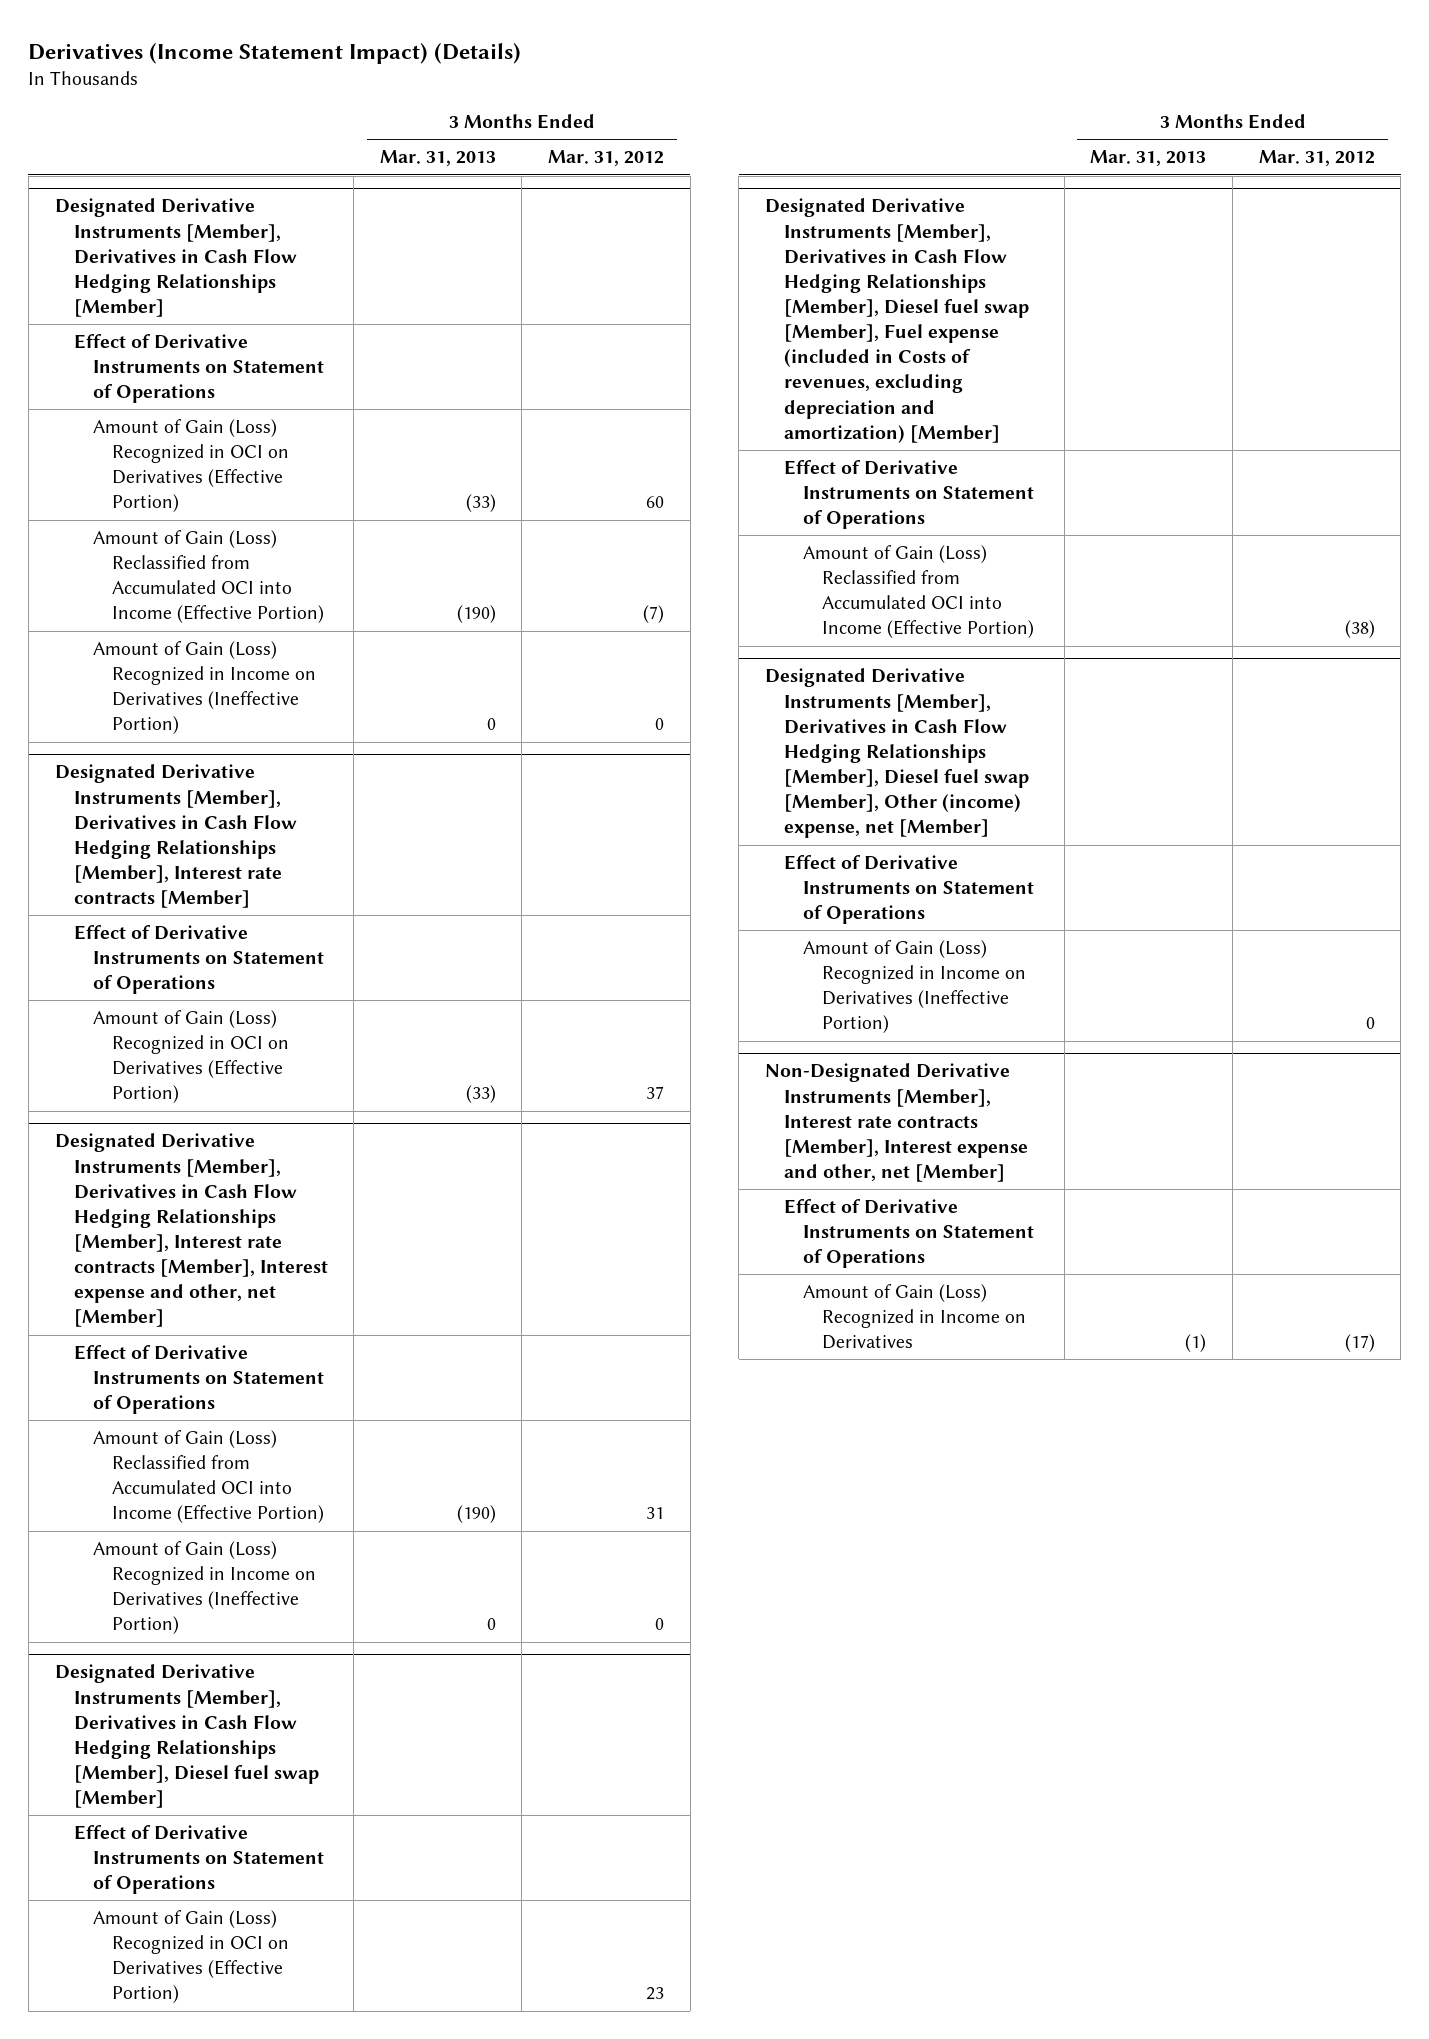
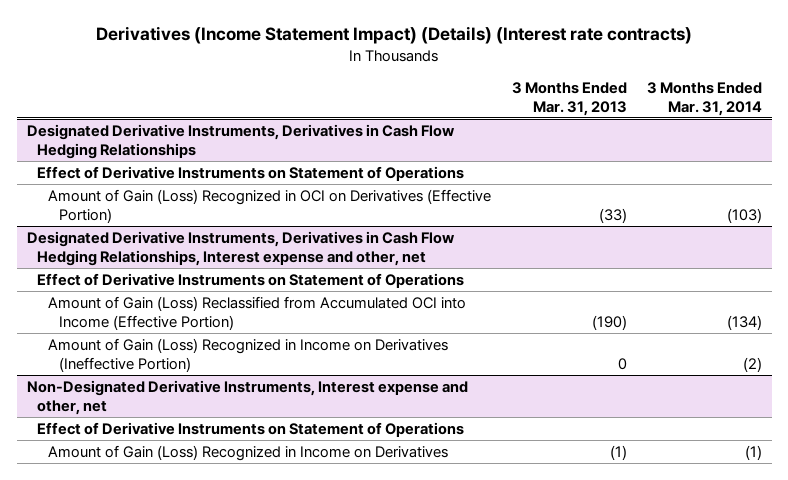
[28,42,522,64] Derivatives (Income Statement Impact) (Details) -> [96,26,693,45] Derivatives (Income Statement Impact) (Details) (Interest rate contracts)
[548,150,665,167] Mar. 31, 2012 -> none
none -> [646,81,762,116] 3 Months Ended Mar. 31, 2014
[73,333,324,404] Effect of Derivative Instruments on Statement of Operations -> none
[92,418,289,513] Amount of Gain (Loss) Recognized in OCI on Derivatives (Effective Portion) -> none
[92,529,324,624] Amount of Gain (Loss) Reclassified from Accumulated OCI into Income (Effective Portion) -> none
[92,640,316,735] Amount of Gain (Loss) Recognized in Income on Derivatives (Ineffective Portion) -> none
[54,764,297,909] Designated Derivative Instruments [Member], Derivatives in Cash Flow Hedging Relationships [Member], Interest rate contracts [Member] -> none
[54,198,297,318] Designated Derivative Instruments [Member], Derivatives in Cash Flow Hedging Relationships [Member] -> [26,123,455,159] Designated Derivative Instruments, Derivatives in Cash Flow Hedging Relationships
[54,1133,328,1328] Designated Derivative Instruments [Member], Derivatives in Cash Flow Hedging Relationships [Member], Interest rate contracts [Member], Interest expense and other, net [Member] -> [26,230,455,266] Designated Derivative Instruments, Derivatives in Cash Flow Hedging Relationships, Interest expense and other, net
[54,1664,319,1809] Designated Derivative Instruments [Member], Derivatives in Cash Flow Hedging Relationships [Member], Diesel fuel swap [Member] -> none
[73,1824,324,1895] Effect of Derivative Instruments on Statement of Operations -> none
[92,1909,289,2004] Amount of Gain (Loss) Recognized in OCI on Derivatives (Effective Portion) -> none
[765,198,1030,443] Designated Derivative Instruments [Member], Derivatives in Cash Flow Hedging Relationships [Member], Diesel fuel swap [Member], Fuel expense (included in Costs of revenues, excluding depreciation and amortization) [Member] -> none
[784,459,1035,530] Effect of Derivative Instruments on Statement of Operations -> none
[803,544,1035,639] Amount of Gain (Loss) Reclassified from Accumulated OCI into Income (Effective Portion) -> none
[765,668,1030,839] Designated Derivative Instruments [Member], Derivatives in Cash Flow Hedging Relationships [Member], Diesel fuel swap [Member], Other (income) expense, net [Member] -> none
[784,854,1035,925] Effect of Derivative Instruments on Statement of Operations -> none
[803,939,1027,1034] Amount of Gain (Loss) Recognized in Income on Derivatives (Ineffective Portion) -> none
[765,1063,1029,1183] Non-Designated Derivative Instruments [Member], Interest rate contracts [Member], Interest expense and other, net [Member] -> [26,379,468,415] Non-Designated Derivative Instruments, Interest expense and other, net

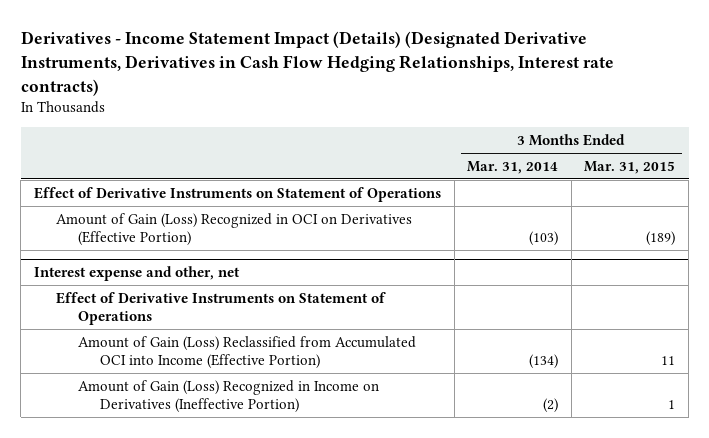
[96,26,693,45] Derivatives (Income Statement Impact) (Details) (Interest rate contracts) -> [20,31,614,96] Derivatives - Income Statement Impact (Details) (Designated Derivative Instruments, Derivatives in Cash Flow Hedging Relationships, Interest rate contracts)
[511,81,627,116] 3 Months Ended Mar. 31, 2013 -> none
none -> [584,160,676,174] Mar. 31, 2015
[26,123,455,159] Designated Derivative Instruments, Derivatives in Cash Flow Hedging Relationships -> none
[26,230,455,266] Designated Derivative Instruments, Derivatives in Cash Flow Hedging Relationships, Interest expense and other, net -> none
none -> [33,266,240,282] Interest expense and other, net
[26,379,468,415] Non-Designated Derivative Instruments, Interest expense and other, net -> none
[37,421,465,437] Effect of Derivative Instruments on Statement of Operations -> none
[48,444,449,461] Amount of Gain (Loss) Recognized in Income on Derivatives -> none

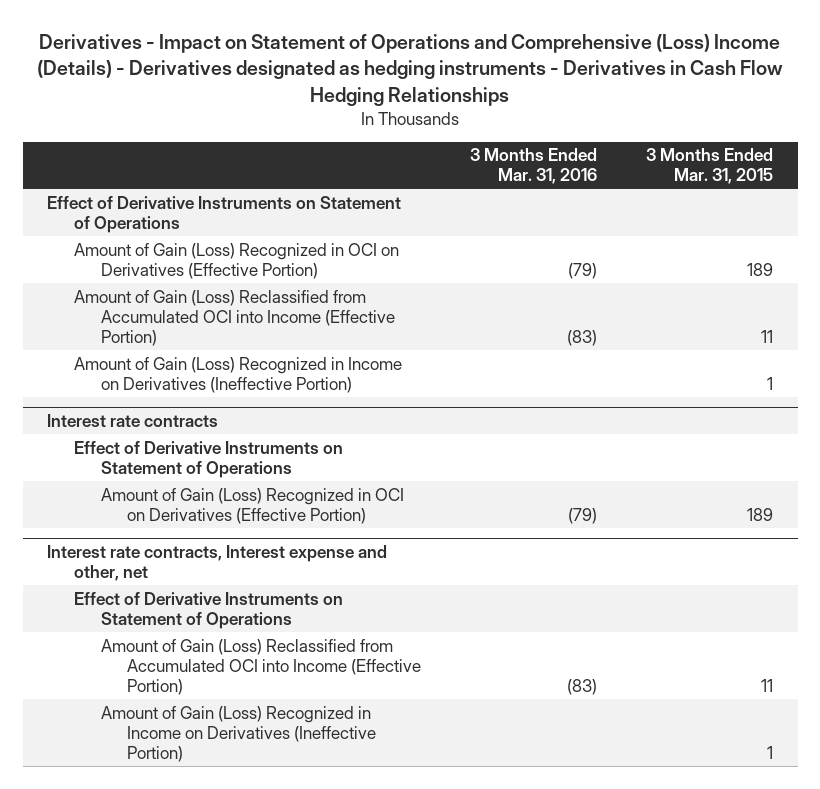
[20,31,614,96] Derivatives - Income Statement Impact (Details) (Designated Derivative Instruments, Derivatives in Cash Flow Hedging Relationships, Interest rate contracts) -> [37,34,784,106] Derivatives - Impact on Statement of Operations and Comprehensive (Loss) Income (Details) - Derivatives designated as hedging instruments - Derivatives in Cash Flow Hedging Relationships
[467,160,559,174] Mar. 31, 2014 -> none
none -> [470,148,598,185] 3 Months Ended Mar. 31, 2016
[33,266,240,282] Interest expense and other, net -> none
[646,231,676,247] (189) -> [747,262,774,276] 189
none -> [73,289,395,346] Amount of Gain (Loss) Reclassified from Accumulated OCI into Income (Effective Portion)
none -> [73,356,402,393] Amount of Gain (Loss) Recognized in Income on Derivatives (Ineffective Portion)
none -> [47,413,219,427] Interest rate contracts
none -> [100,487,404,524] Amount of Gain (Loss) Recognized in OCI on Derivatives (Effective Portion)
none -> [47,544,388,581] Interest rate contracts, Interest expense and other, net
none -> [73,591,343,629] Effect of Derivative Instruments on Statement of Operations

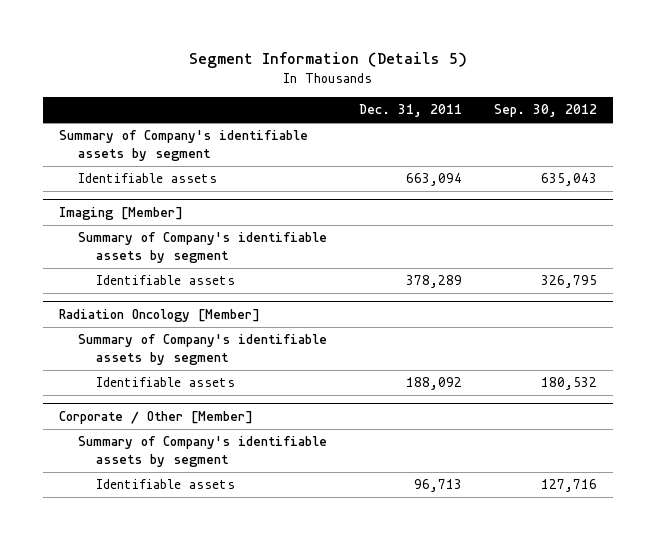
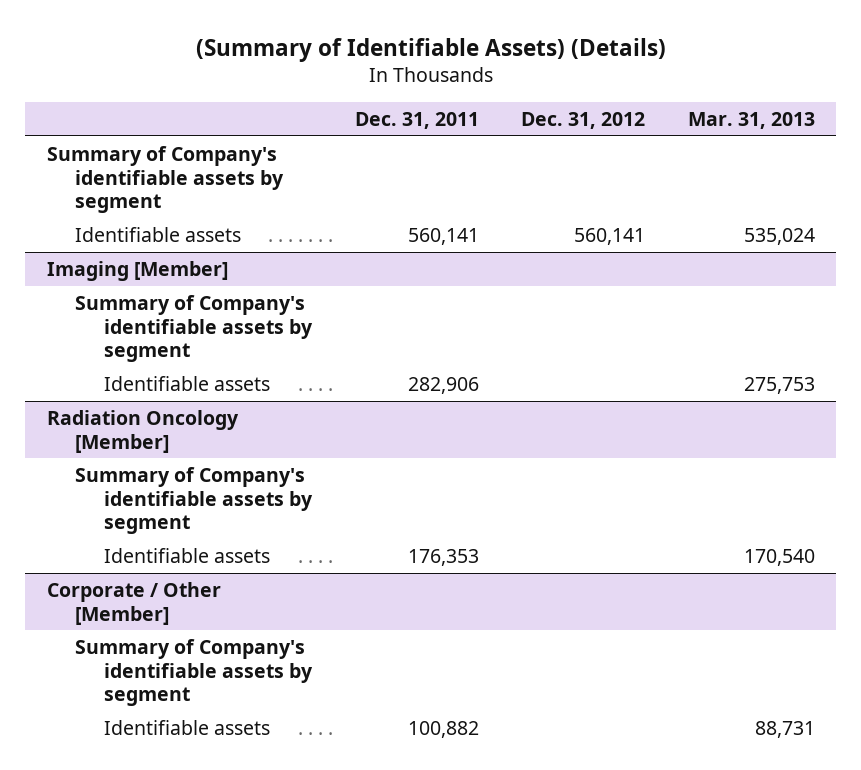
[189,52,468,69] Segment Information (Details 5) -> [195,37,666,62] (Summary of Identifiable Assets) (Details)
[494,104,598,118] Sep. 30, 2012 -> none
none -> [521,111,646,129] Dec. 31, 2012
none -> [687,111,815,129] Mar. 31, 2013
[405,173,462,187] 663,094 -> [407,228,479,246] 560,141
[405,275,462,289] 378,289 -> [407,377,479,395] 282,906
[405,377,462,391] 188,092 -> [407,549,479,567] 176,353
[413,479,462,493] 96,713 -> [407,721,479,739] 100,882

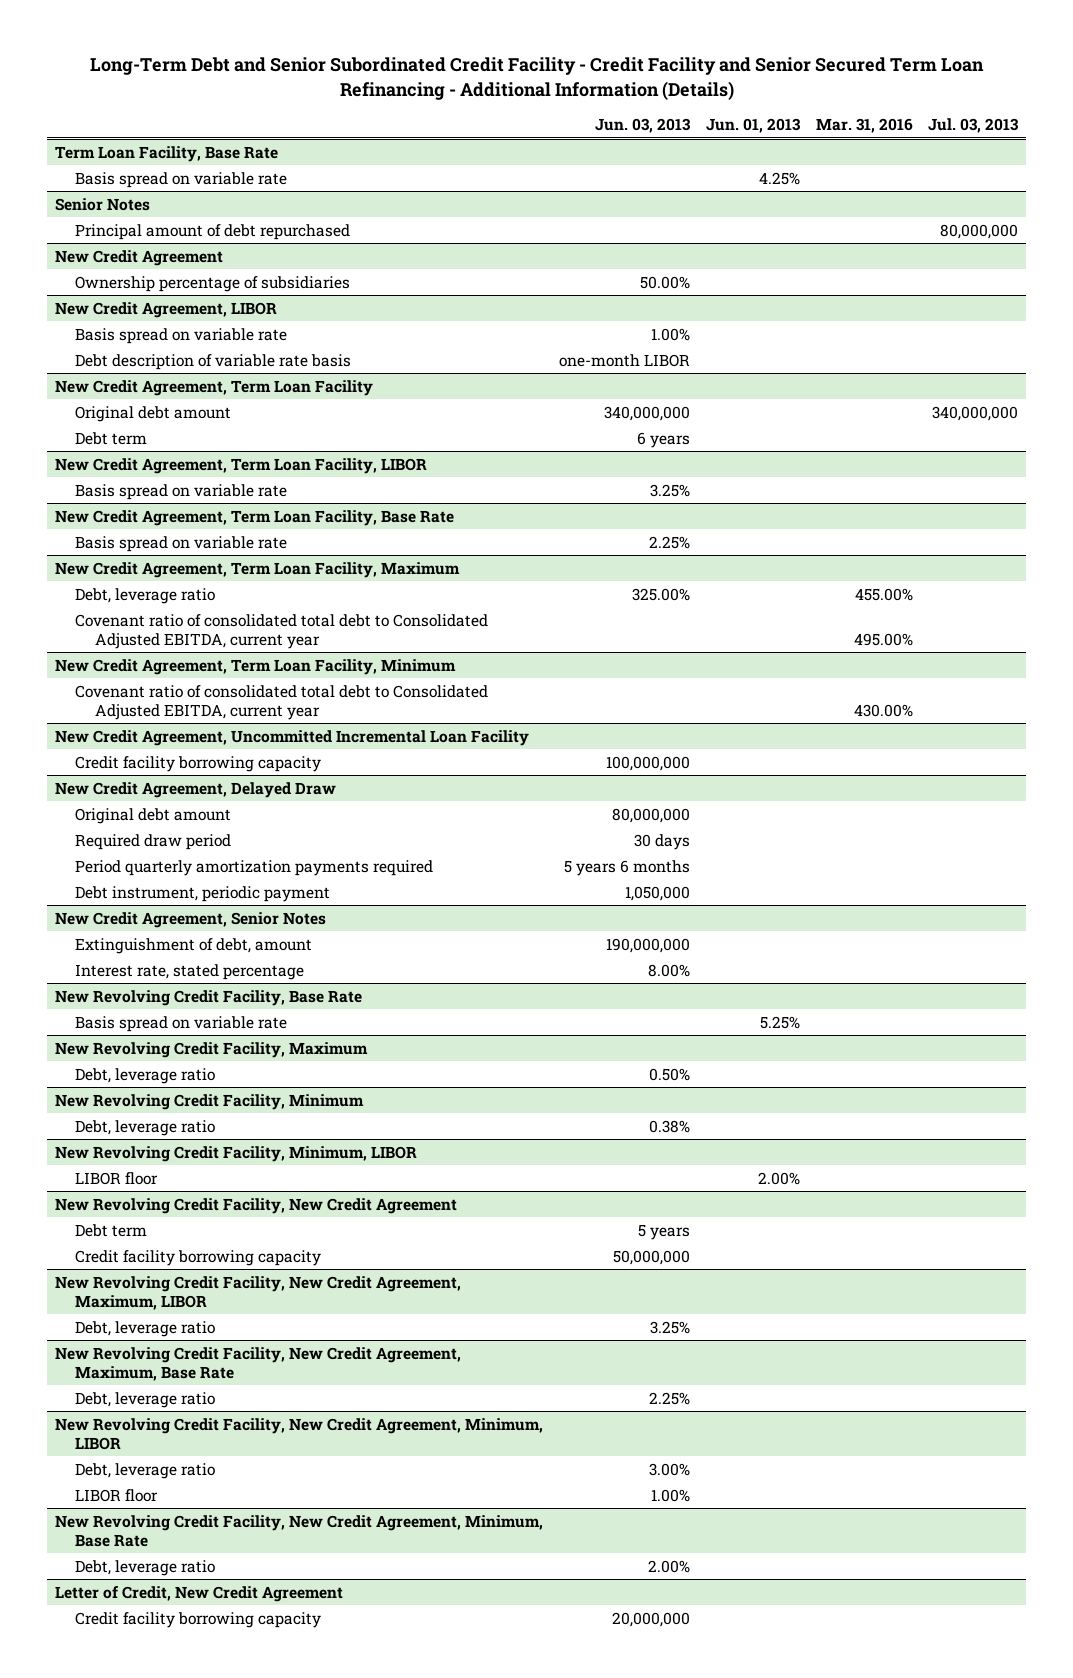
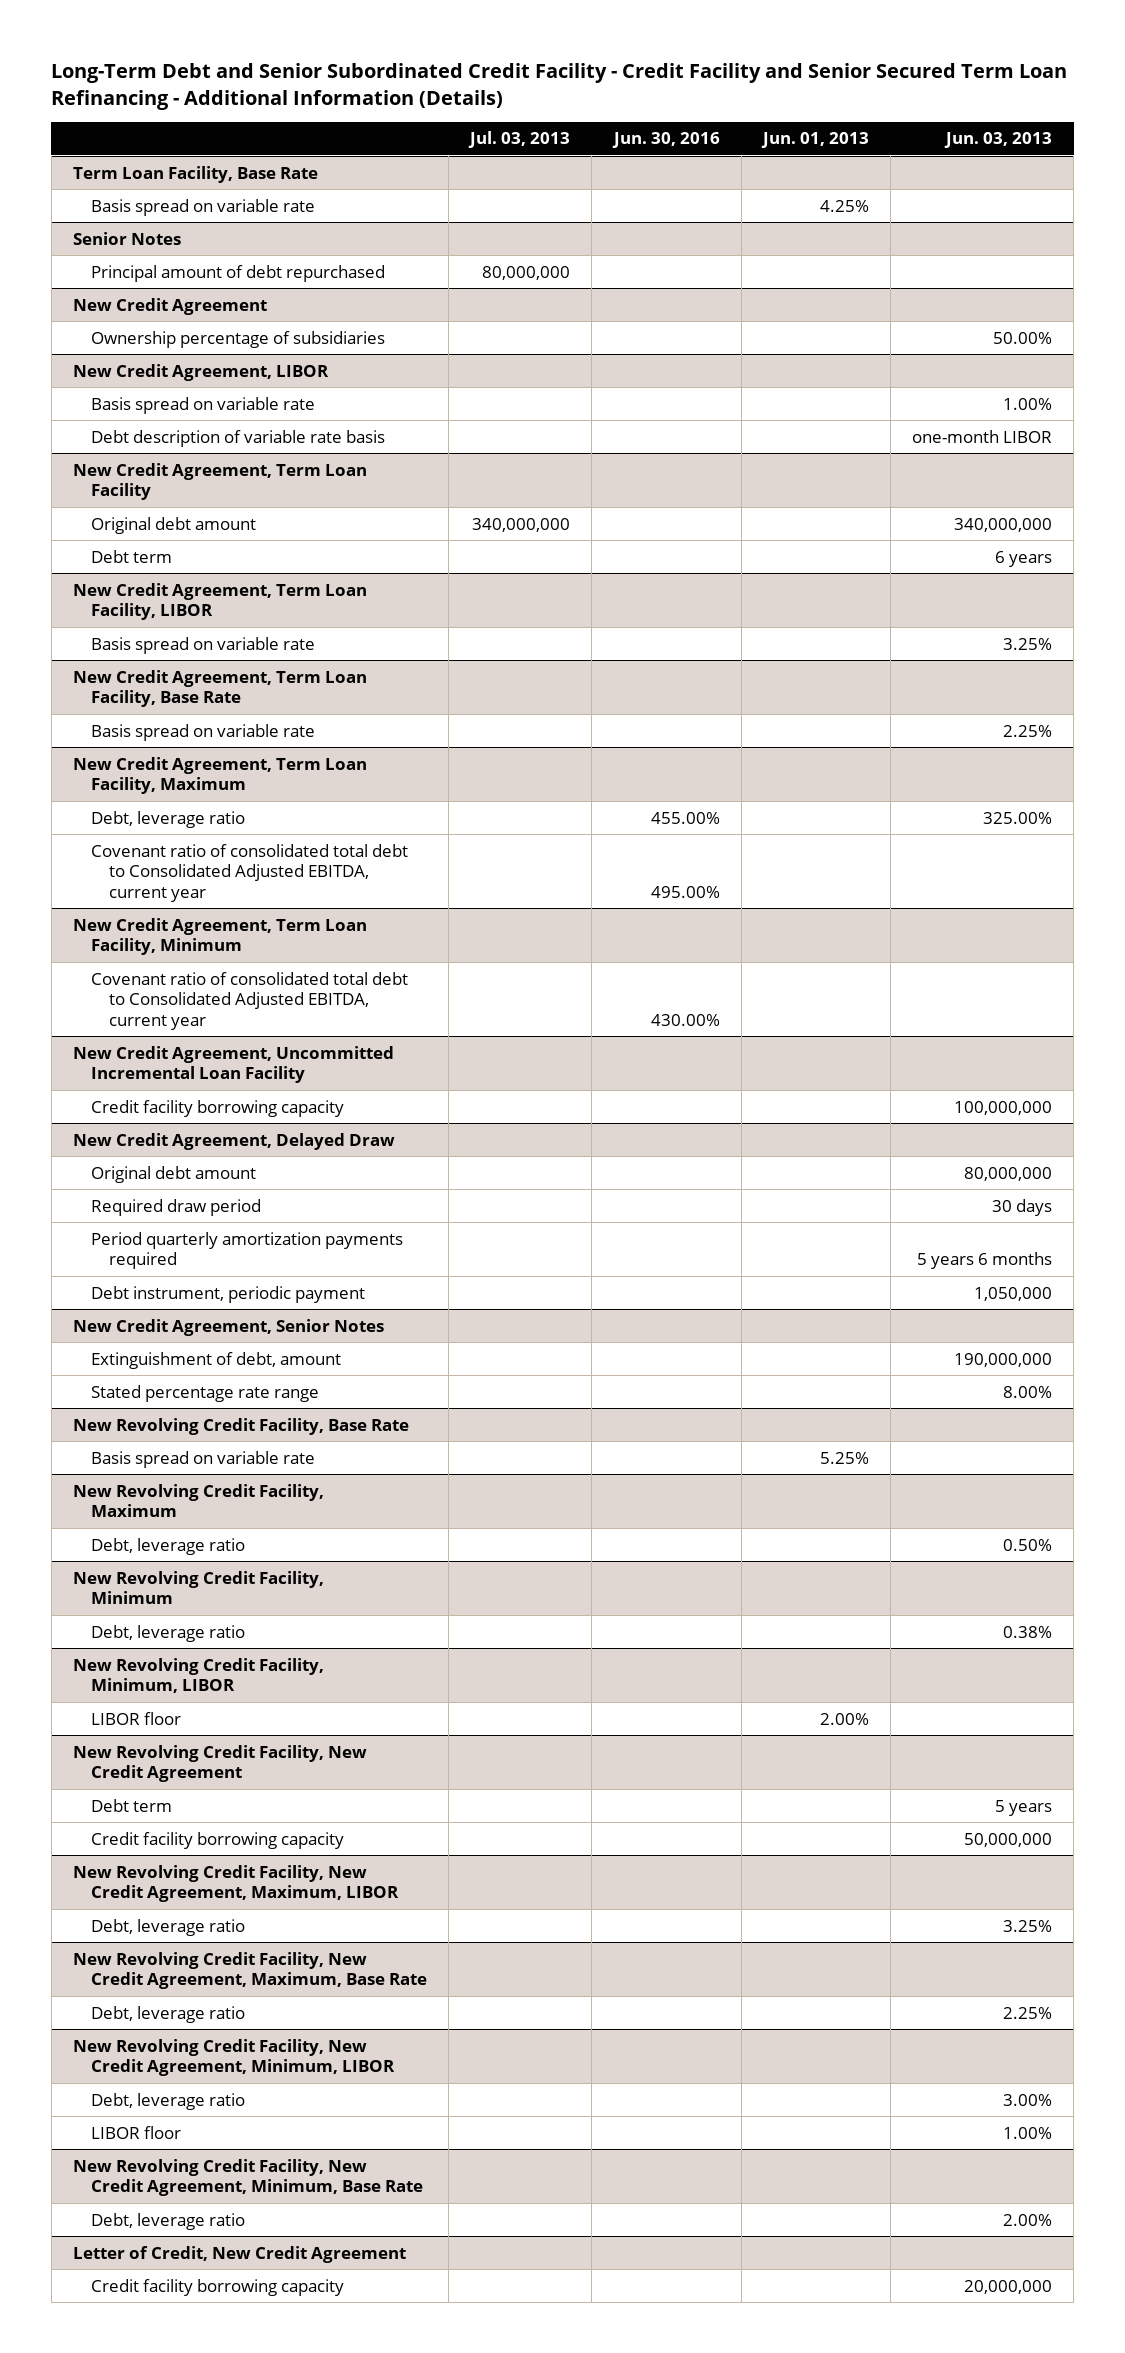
[815,118,913,134] Mar. 31, 2016 -> none
none -> [611,132,720,149] Jun. 30, 2016
[74,963,304,980] Interest rate, stated percentage -> [91,1384,320,1402] Stated percentage rate range

